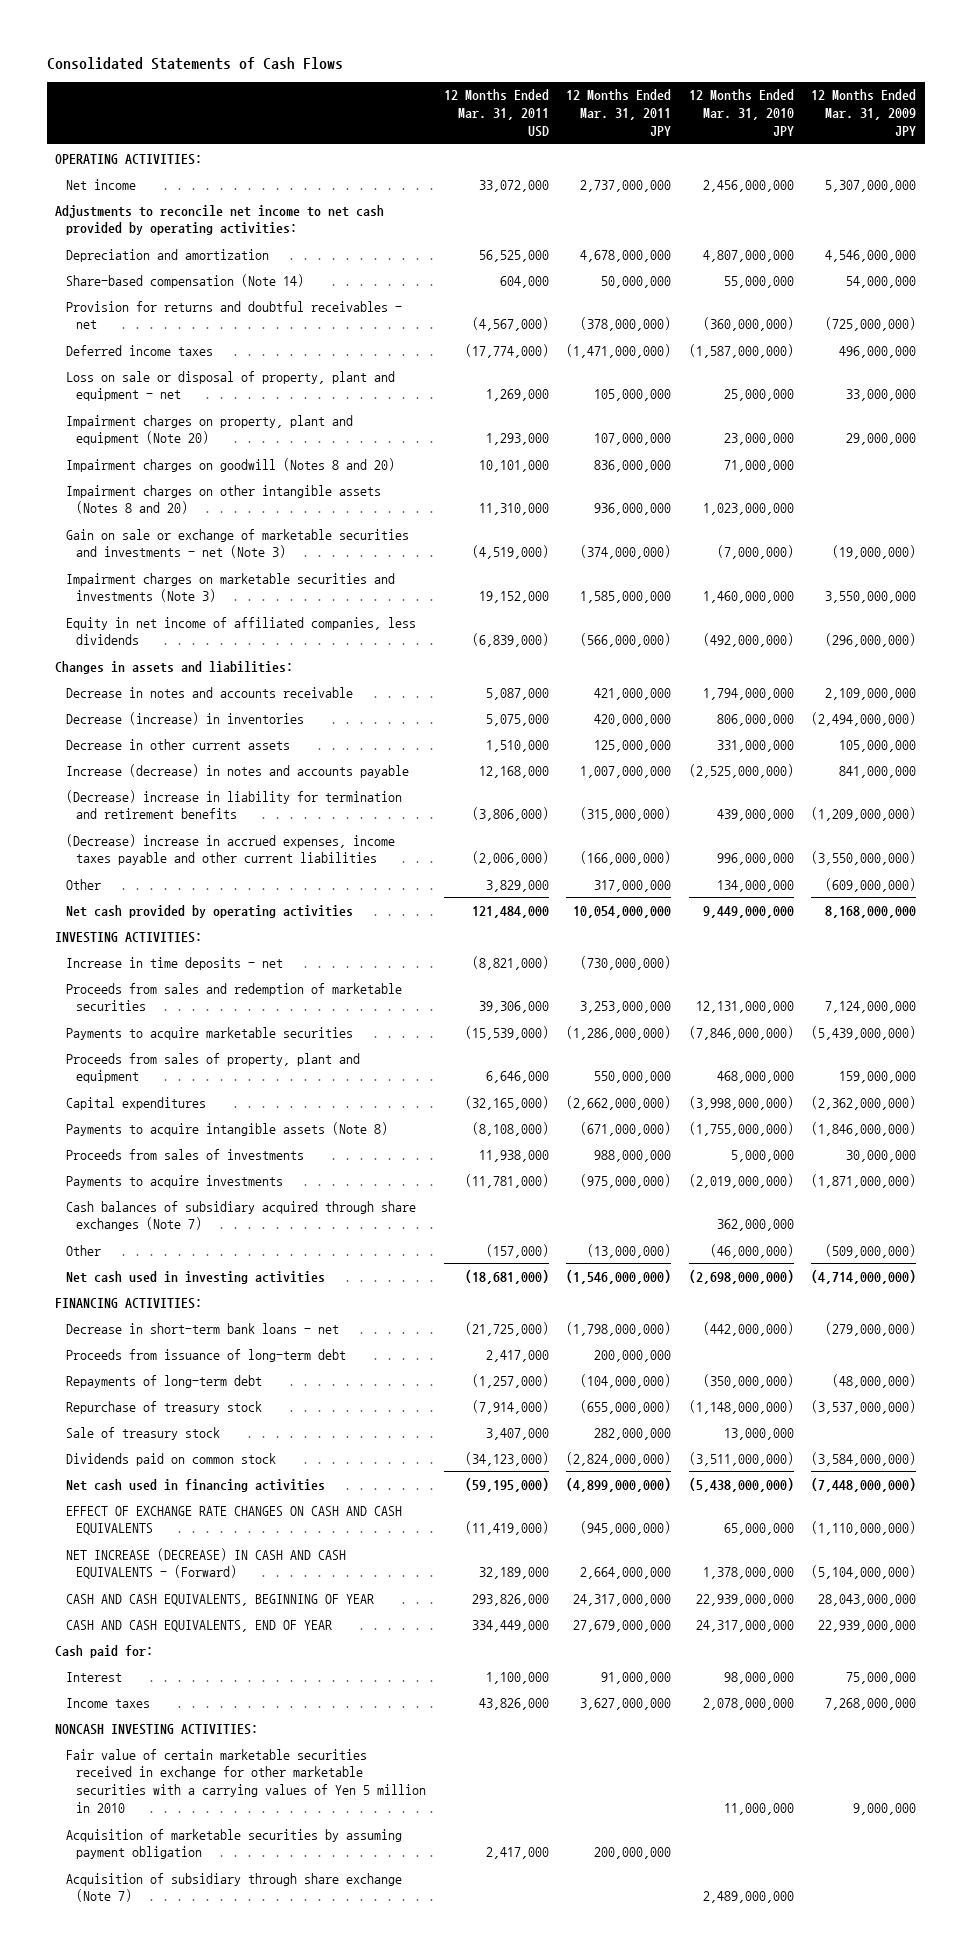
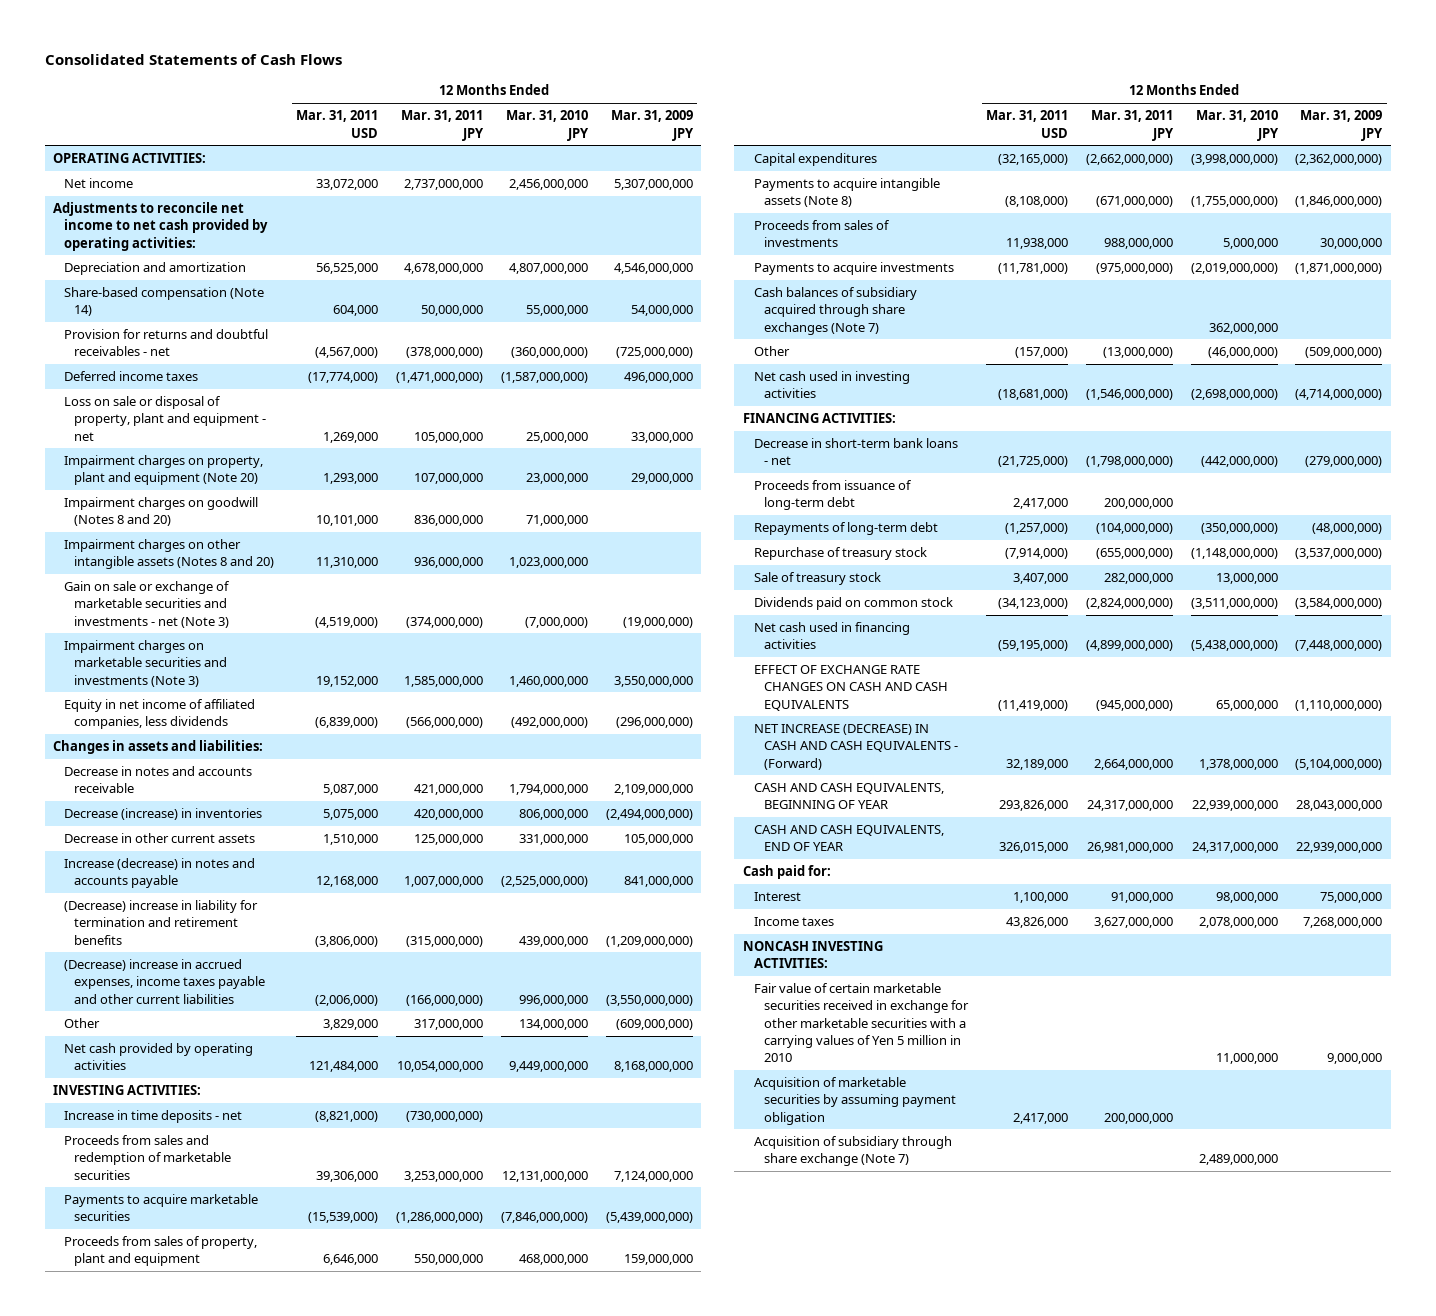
[471,1619,549,1632] 334,449,000 -> [999,842,1069,854] 326,015,000
[573,1619,672,1632] 27,679,000,000 -> [1086,842,1173,854] 26,981,000,000

